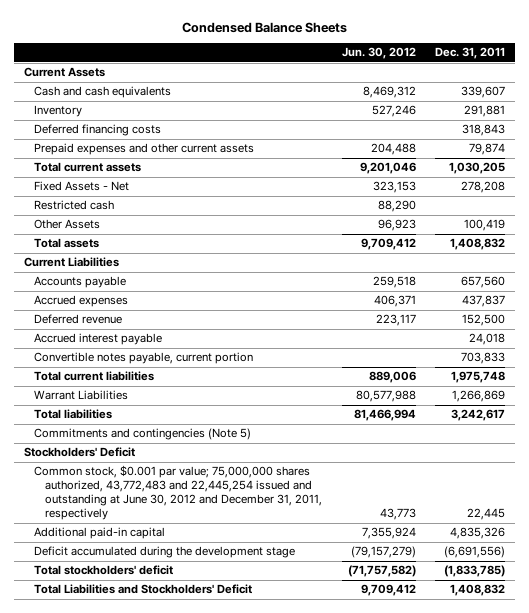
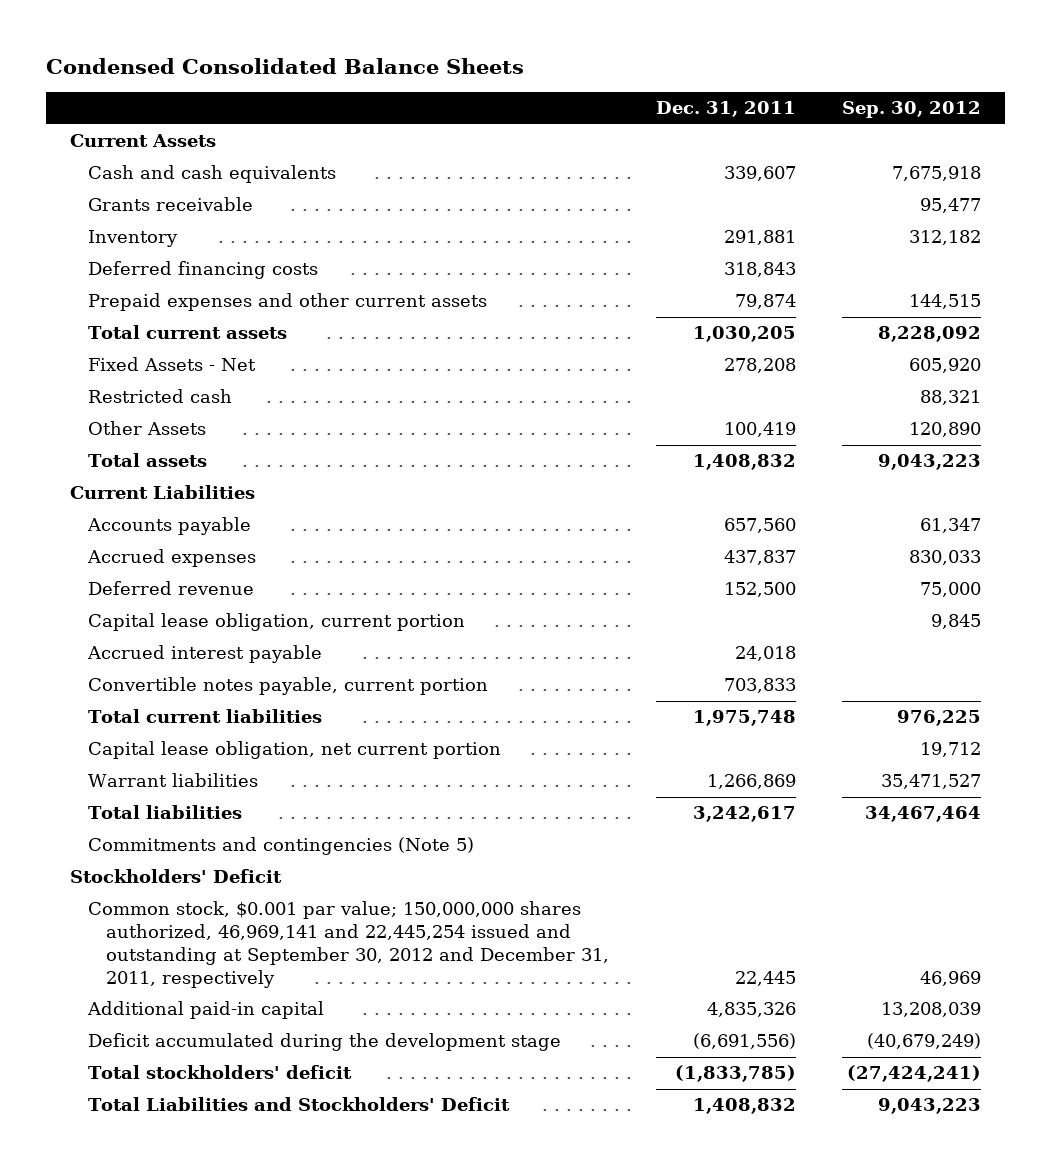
[181,21,347,33] Condensed Balance Sheets -> [46,58,525,75] Condensed Consolidated Balance Sheets
[341,47,416,60] Jun. 30, 2012 -> none
none -> [842,101,982,119] Sep. 30, 2012
none -> [87,197,253,212] Grants receivable
none -> [87,613,465,632] Capital lease obligation, current portion
none -> [87,741,501,760] Capital lease obligation, net current portion
[34,390,129,401] Warrant Liabilities -> [87,773,258,788] Warrant liabilities
[34,465,323,521] Common stock, $0.001 par value; 75,000,000 shares authorized, 43,772,483 and 22,445,254 issued and outstanding at June 30, 2012 and December 31, 2011, respectively -> [87,901,609,988] Common stock, $0.001 par value; 150,000,000 shares authorized, 46,969,141 and 22,445,254 issued and outstanding at September 30, 2012 and December 31, 2011, respectively

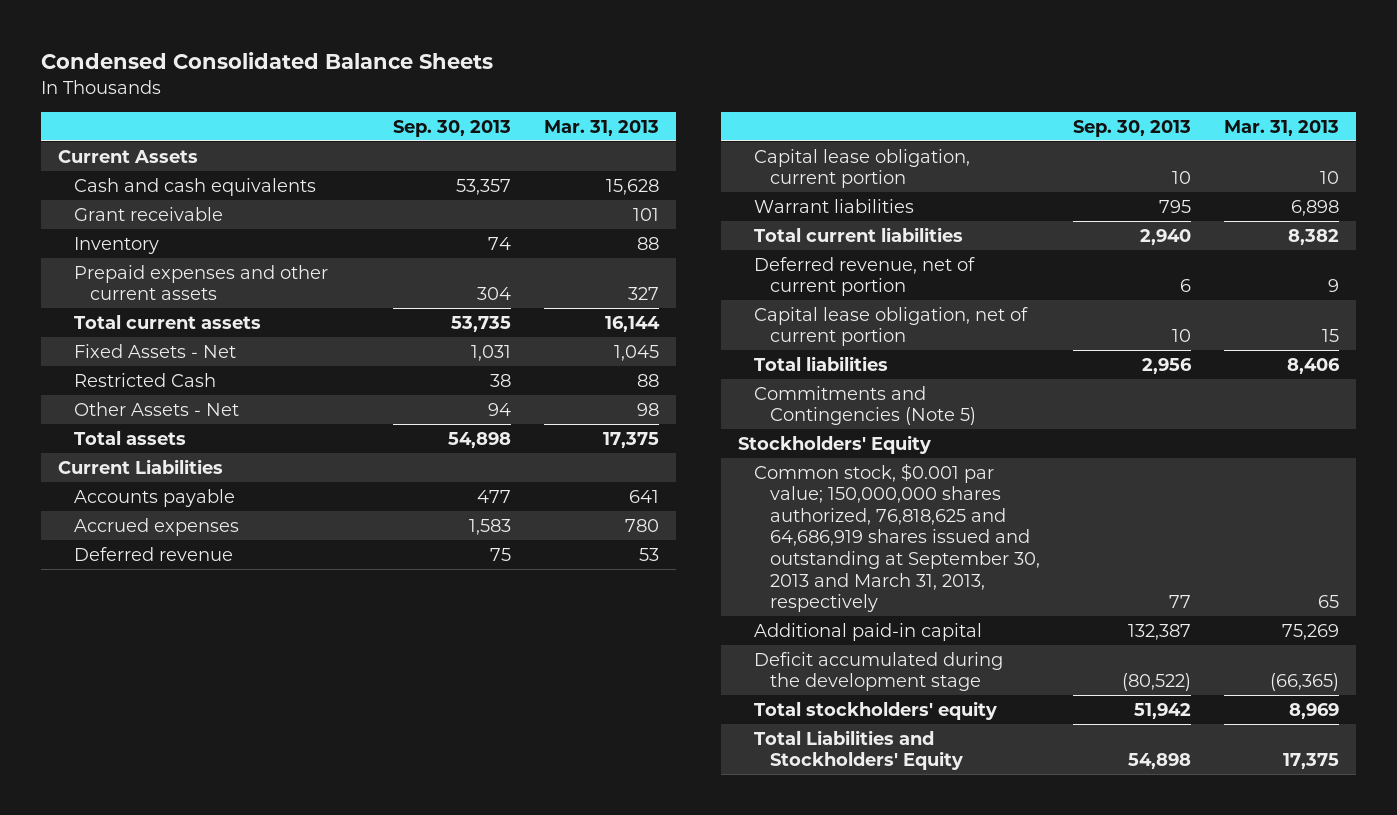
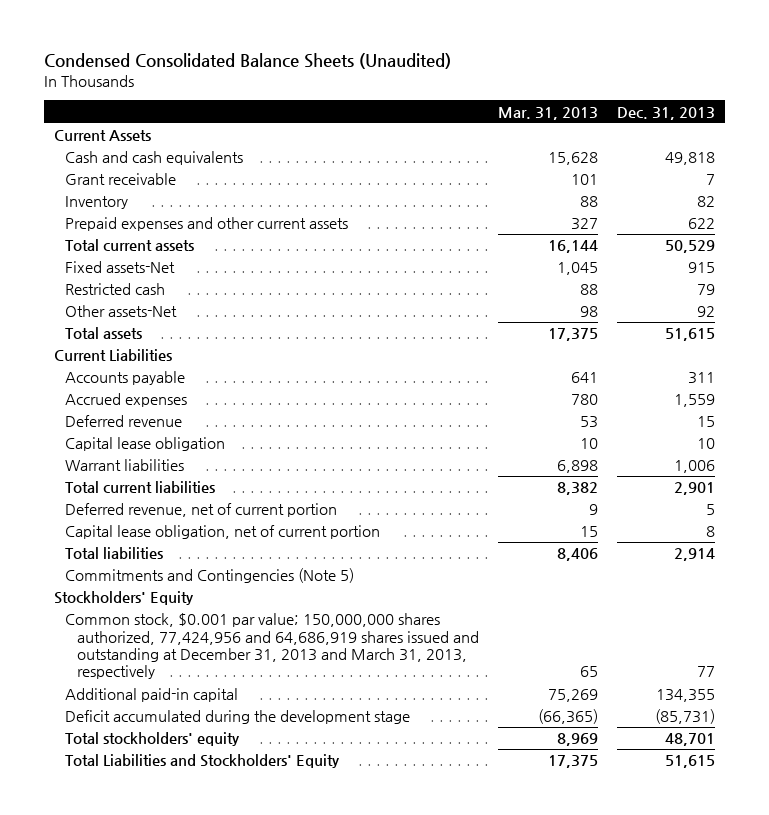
[40,52,493,70] Condensed Consolidated Balance Sheets -> [44,53,452,70] Condensed Consolidated Balance Sheets (Unaudited)
[392,119,511,137] Sep. 30, 2013 -> none
none -> [617,106,716,120] Dec. 31, 2013
[73,343,236,358] Fixed Assets - Net -> [65,261,176,274] Fixed assets-Net
[73,372,216,387] Restricted Cash -> [65,283,166,296] Restricted cash
[73,401,239,416] Other Assets - Net -> [65,305,178,318] Other assets-Net
[753,148,970,189] Capital lease obligation, current portion -> [65,437,226,452] Capital lease obligation
[753,462,1040,613] Common stock, $0.001 par value; 150,000,000 shares authorized, 76,818,625 and 64,686,919 shares issued and outstanding at September 30, 2013 and March 31, 2013, respectively -> [65,613,479,680] Common stock, $0.001 par value; 150,000,000 shares authorized, 77,424,956 and 64,686,919 shares issued and outstanding at December 31, 2013 and March 31, 2013, respectively

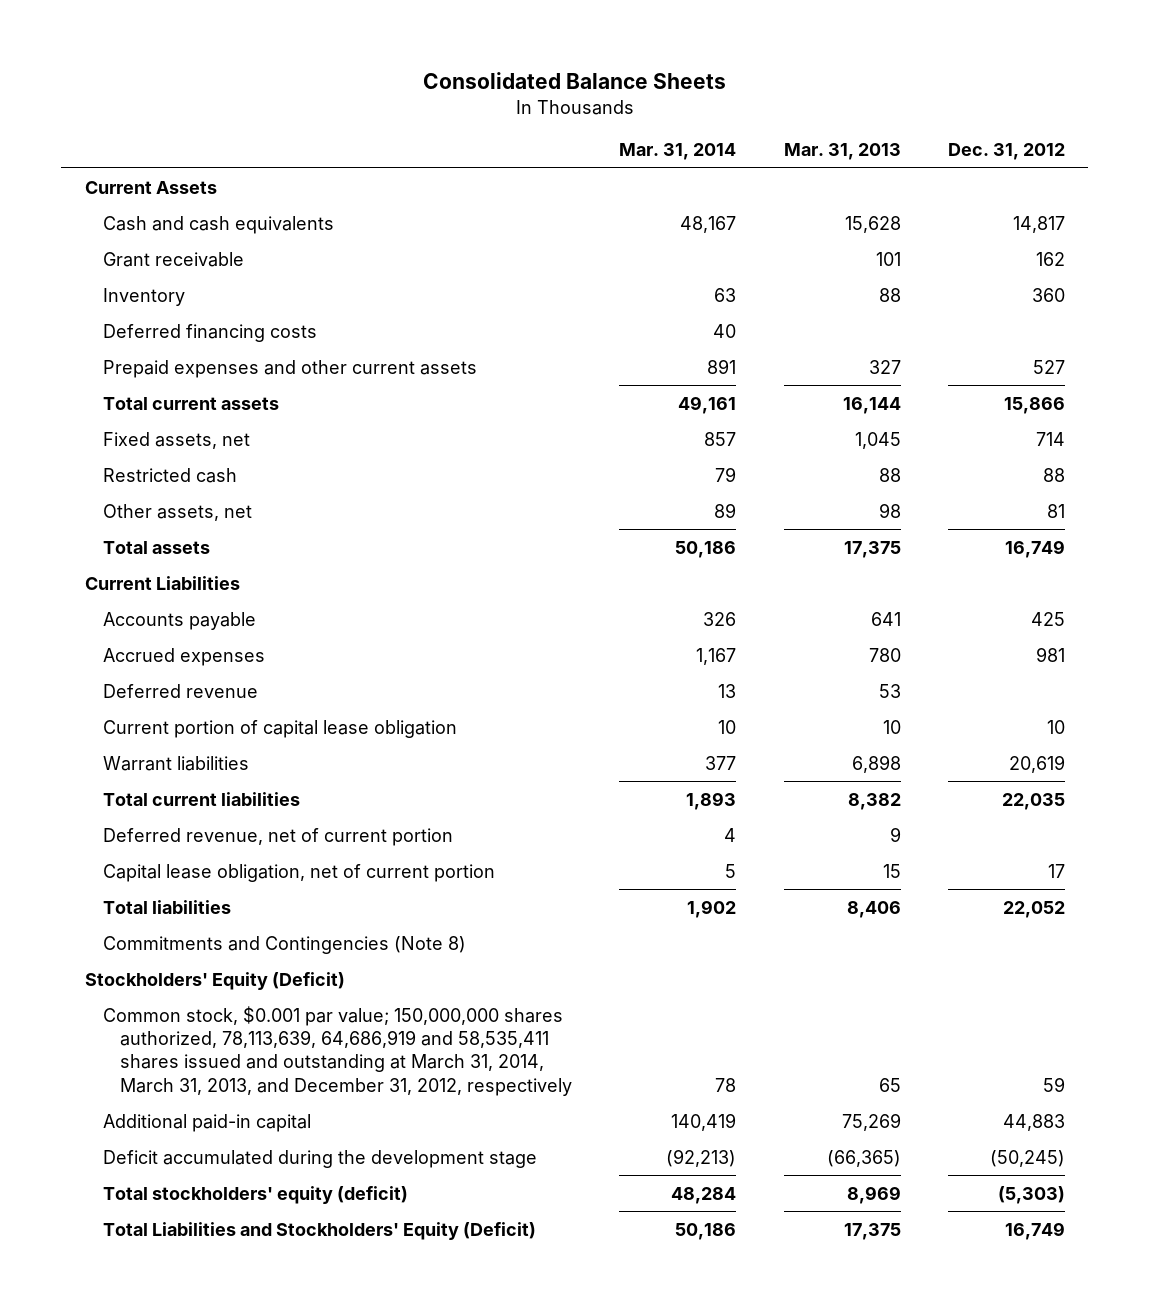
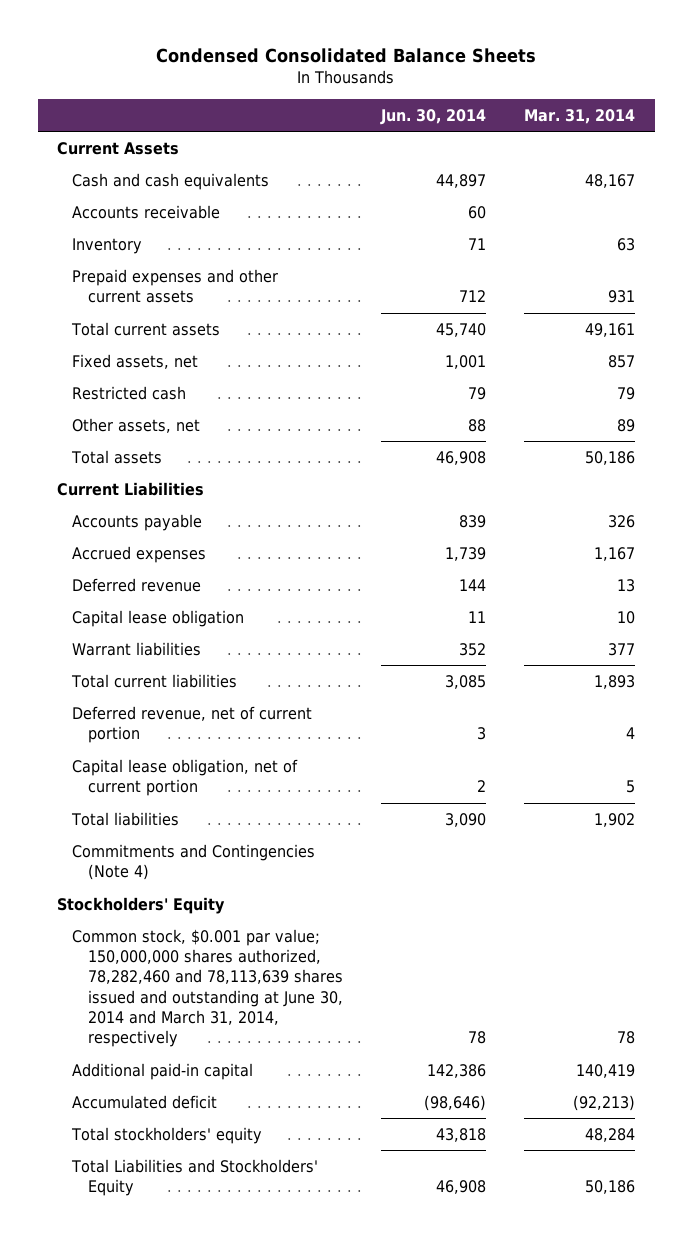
[422,72,726,90] Consolidated Balance Sheets -> [156,47,537,63] Condensed Consolidated Balance Sheets
[783,143,901,161] Mar. 31, 2013 -> none
[947,143,1065,161] Dec. 31, 2012 -> none
none -> [380,108,487,125] Jun. 30, 2014
[102,251,244,267] Grant receivable -> none
none -> [72,204,221,219] Accounts receivable
[102,323,317,342] Deferred financing costs -> none
[707,358,737,374] 891 -> [608,290,636,304] 931
[102,719,457,738] Current portion of capital lease obligation -> [72,609,245,627] Capital lease obligation
[102,935,466,954] Commitments and Contingencies (Note 8) -> [72,843,316,881] Commitments and Contingencies (Note 4)
[84,971,345,990] Stockholders' Equity (Deficit) -> [56,896,225,914] Stockholders' Equity
[102,1005,573,1096] Common stock, $0.001 par value; 150,000,000 shares authorized, 78,113,639, 64,686,919 and 58,535,411 shares issued and outstanding at March 31, 2014, March 31, 2013, and December 31, 2012, respectively -> [72,928,343,1048] Common stock, $0.001 par value; 150,000,000 shares authorized, 78,282,460 and 78,113,639 shares issued and outstanding at June 30, 2014 and March 31, 2014, respectively
[102,1149,537,1168] Deficit accumulated during the development stage -> [72,1094,218,1109] Accumulated deficit
[102,1185,408,1204] Total stockholders' equity (deficit) -> [71,1126,263,1144] Total stockholders' equity
[102,1221,536,1240] Total Liabilities and Stockholders' Equity (Deficit) -> [71,1158,319,1197] Total Liabilities and Stockholders' Equity

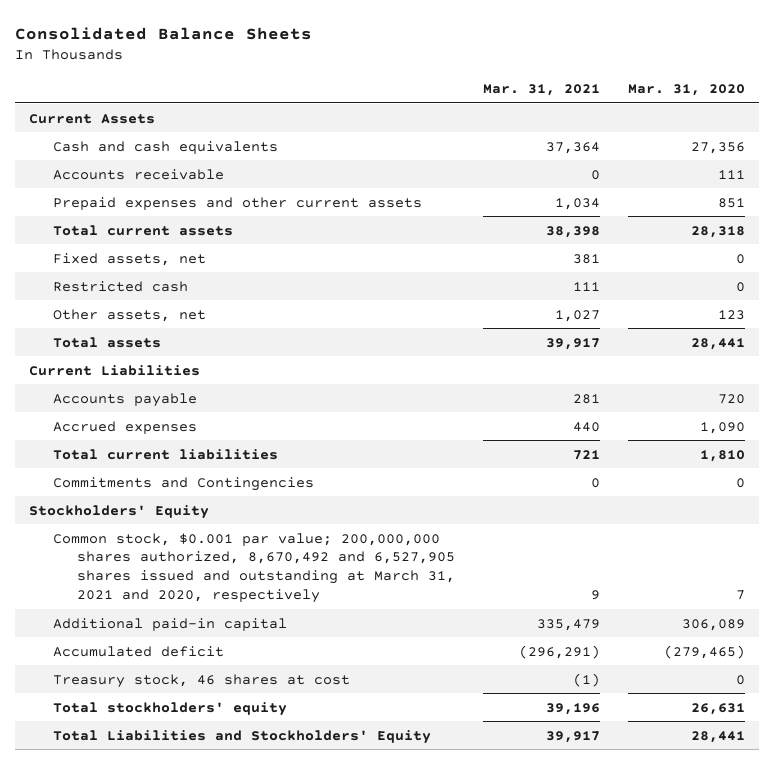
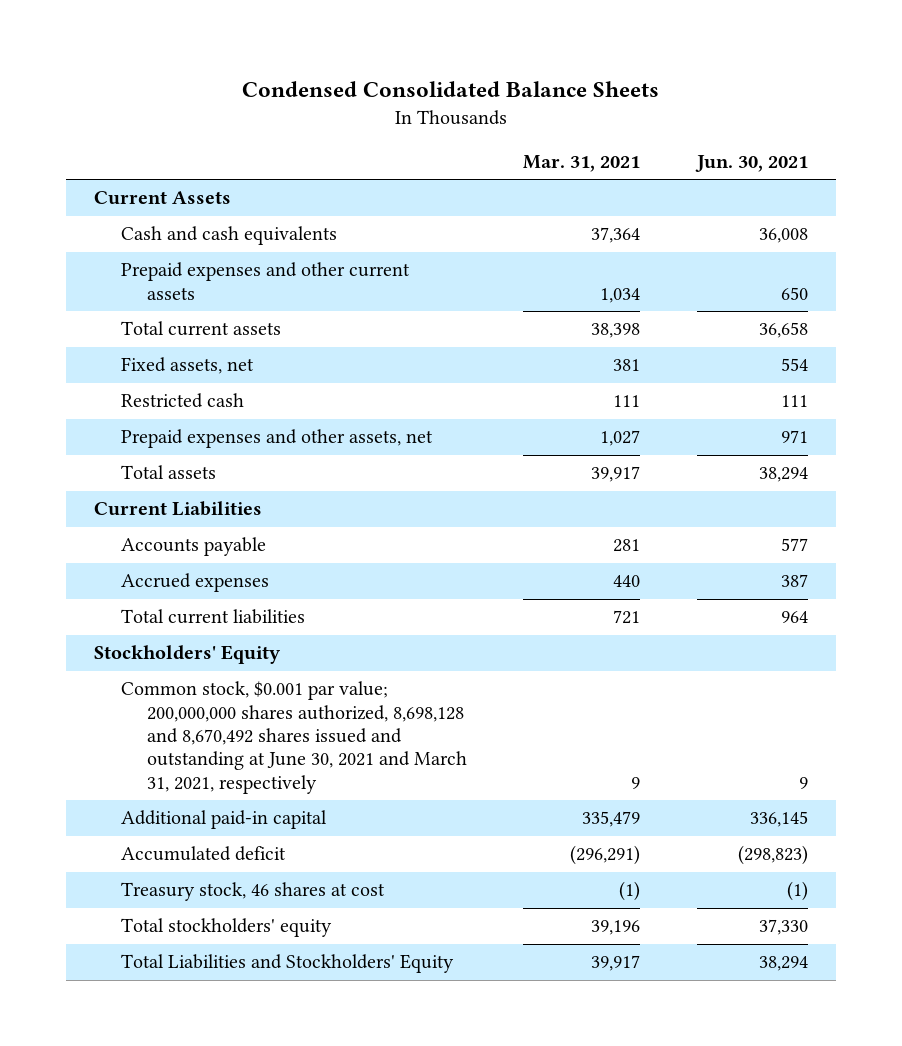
[15,26,313,40] Consolidated Balance Sheets -> [241,80,659,97] Condensed Consolidated Balance Sheets
[627,84,745,97] Mar. 31, 2020 -> none
none -> [694,154,808,172] Jun. 30, 2021
[53,168,225,180] Accounts receivable -> none
[53,308,207,322] Other assets, net -> [120,429,433,449] Prepaid expenses and other assets, net
[53,476,315,491] Commitments and Contingencies -> none
[53,532,455,604] Common stock, $0.001 par value; 200,000,000 shares authorized, 8,670,492 and 6,527,905 shares issued and outstanding at March 31, 2021 and 2020, respectively -> [120,681,467,794] Common stock, $0.001 par value; 200,000,000 shares authorized, 8,698,128 and 8,670,492 shares issued and outstanding at June 30, 2021 and March 31, 2021, respectively

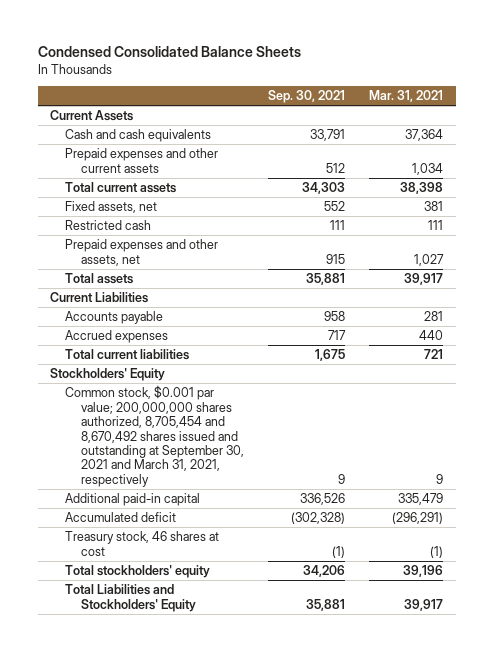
[694,154,808,172] Jun. 30, 2021 -> none
none -> [268,89,346,103] Sep. 30, 2021
[120,681,467,794] Common stock, $0.001 par value; 200,000,000 shares authorized, 8,698,128 and 8,670,492 shares issued and outstanding at June 30, 2021 and March 31, 2021, respectively -> [65,385,244,487] Common stock, $0.001 par value; 200,000,000 shares authorized, 8,705,454 and 8,670,492 shares issued and outstanding at September 30, 2021 and March 31, 2021, respectively

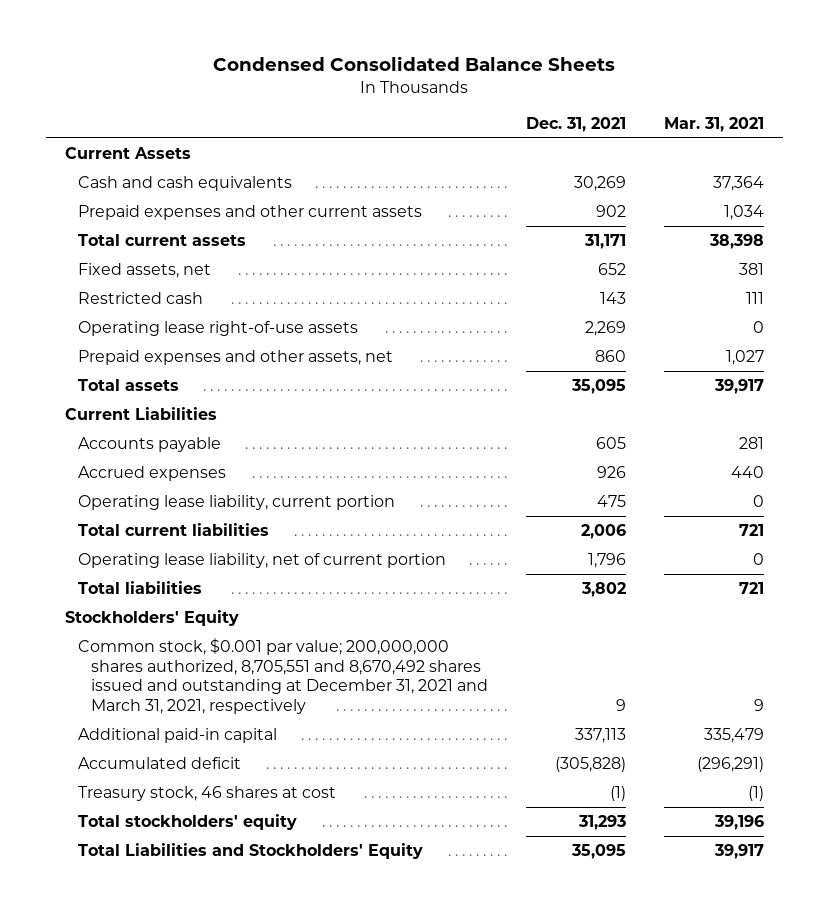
[268,89,346,103] Sep. 30, 2021 -> none
none -> [526,117,627,133] Dec. 31, 2021
none -> [78,320,359,336] Operating lease right-of-use assets
none -> [78,494,396,510] Operating lease liability, current portion
none -> [78,552,447,568] Operating lease liability, net of current portion
none -> [78,580,203,594] Total liabilities
[65,385,244,487] Common stock, $0.001 par value; 200,000,000 shares authorized, 8,705,454 and 8,670,492 shares issued and outstanding at September 30, 2021 and March 31, 2021, respectively -> [78,637,489,715] Common stock, $0.001 par value; 200,000,000 shares authorized, 8,705,551 and 8,670,492 shares issued and outstanding at December 31, 2021 and March 31, 2021, respectively

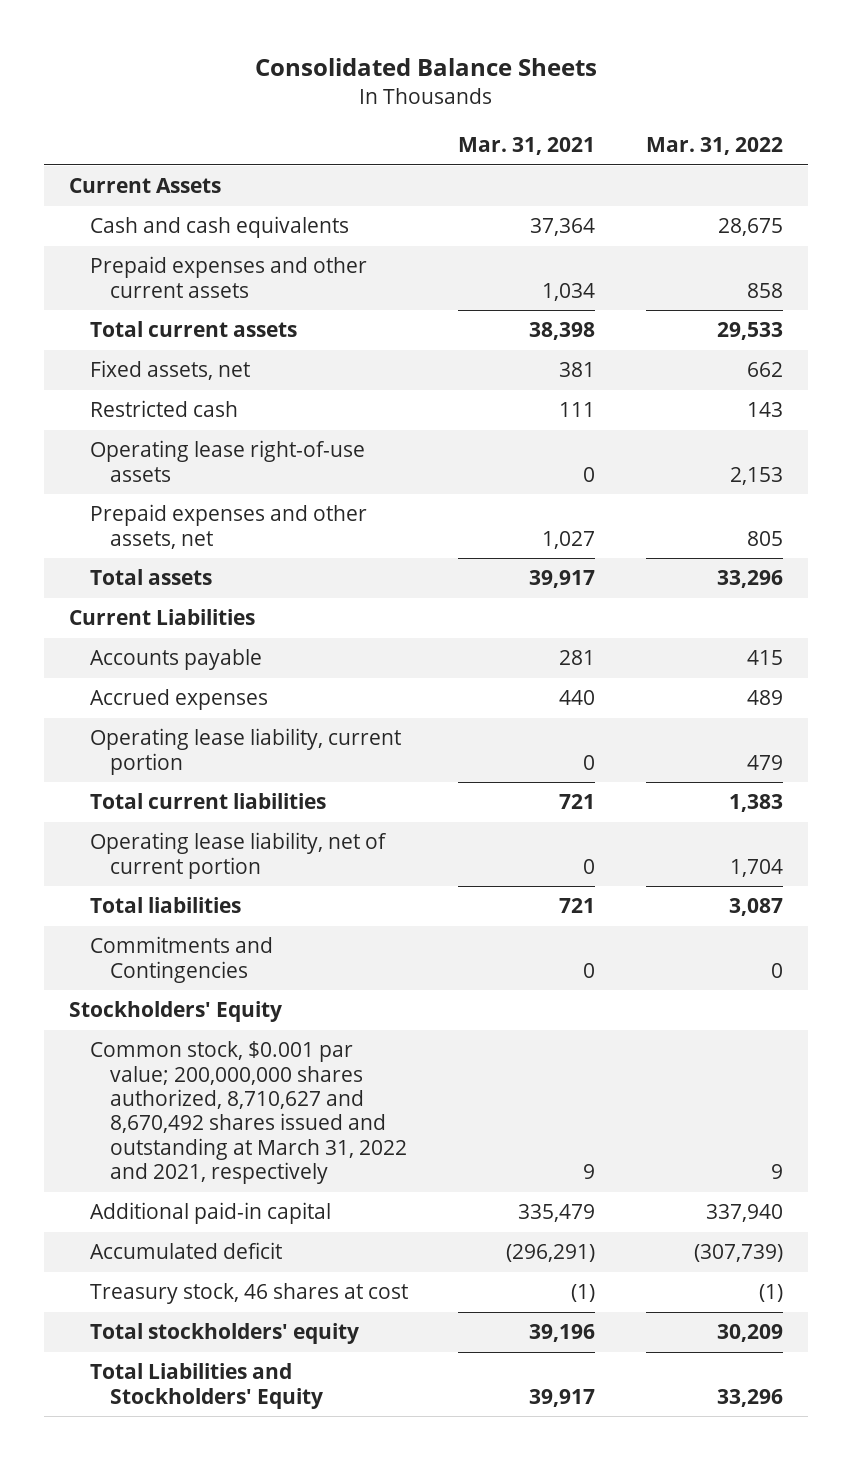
[213,56,616,72] Condensed Consolidated Balance Sheets -> [255,58,598,77] Consolidated Balance Sheets
[526,117,627,133] Dec. 31, 2021 -> none
none -> [645,137,783,156] Mar. 31, 2022
none -> [89,936,273,983] Commitments and Contingencies
[78,637,489,715] Common stock, $0.001 par value; 200,000,000 shares authorized, 8,705,551 and 8,670,492 shares issued and outstanding at December 31, 2021 and March 31, 2021, respectively -> [89,1041,408,1185] Common stock, $0.001 par value; 200,000,000 shares authorized, 8,710,627 and 8,670,492 shares issued and outstanding at March 31, 2022 and 2021, respectively

